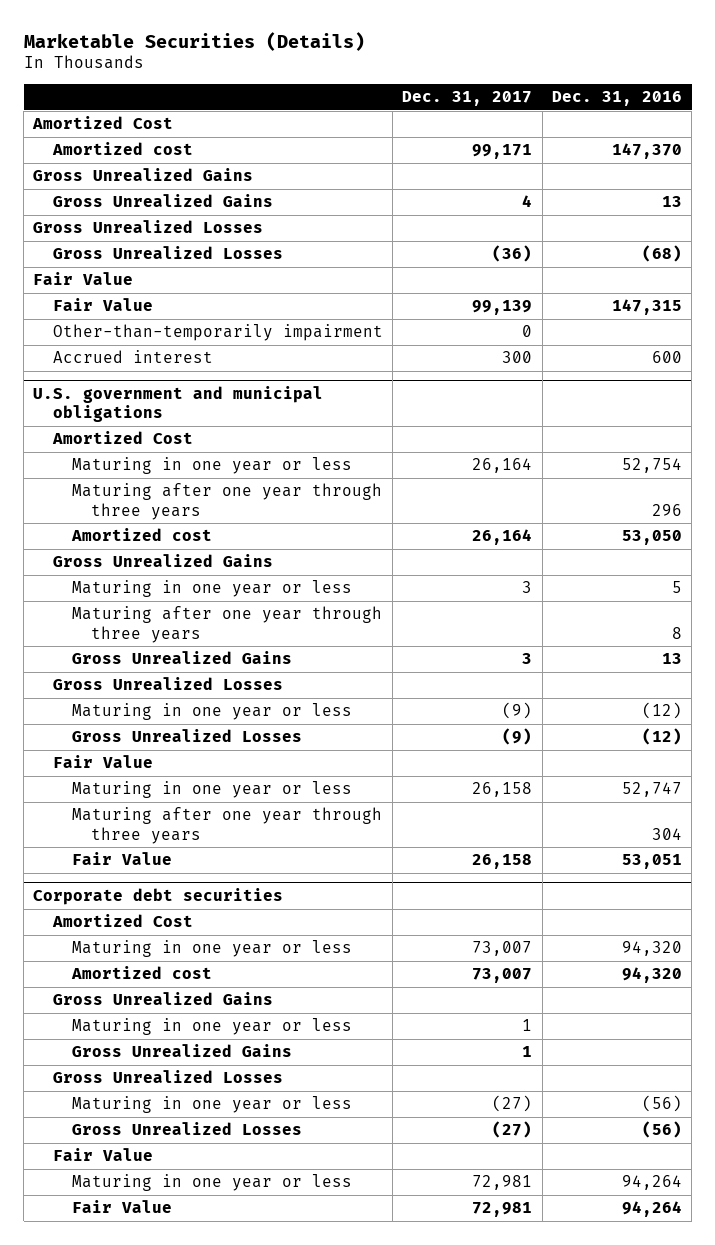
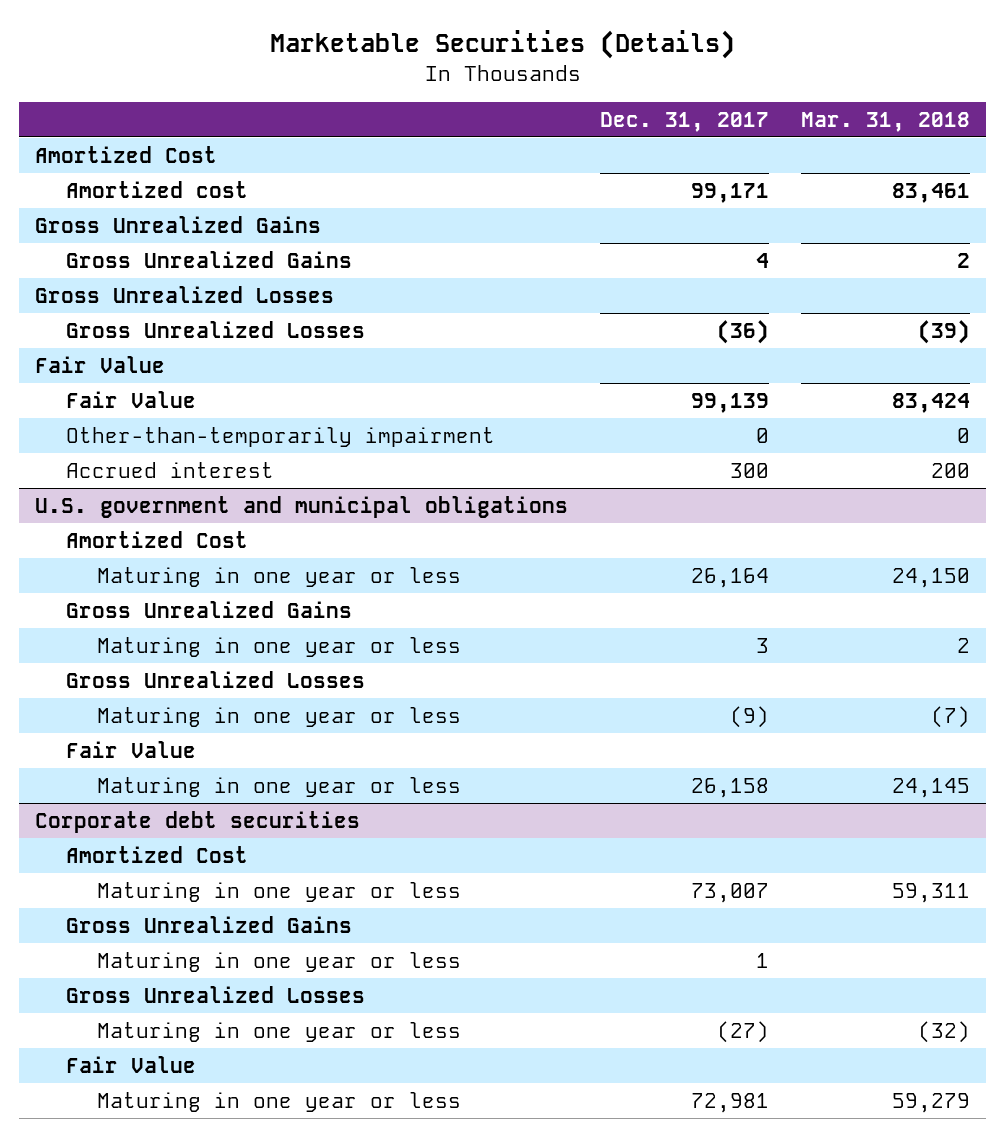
[551,91,682,107] Dec. 31, 2016 -> none
none -> [800,111,970,132] Mar. 31, 2018
[72,483,383,520] Maturing after one year through three years -> none
[71,528,213,542] Amortized cost -> none
[72,606,383,643] Maturing after one year through three years -> none
[72,651,293,665] Gross Unrealized Gains -> none
[72,729,303,743] Gross Unrealized Losses -> none
[72,807,383,844] Maturing after one year through three years -> none
[72,852,173,866] Fair Value -> none
[71,966,213,980] Amortized cost -> none
[72,1044,293,1058] Gross Unrealized Gains -> none
[72,1122,303,1136] Gross Unrealized Losses -> none
[72,1200,173,1214] Fair Value -> none

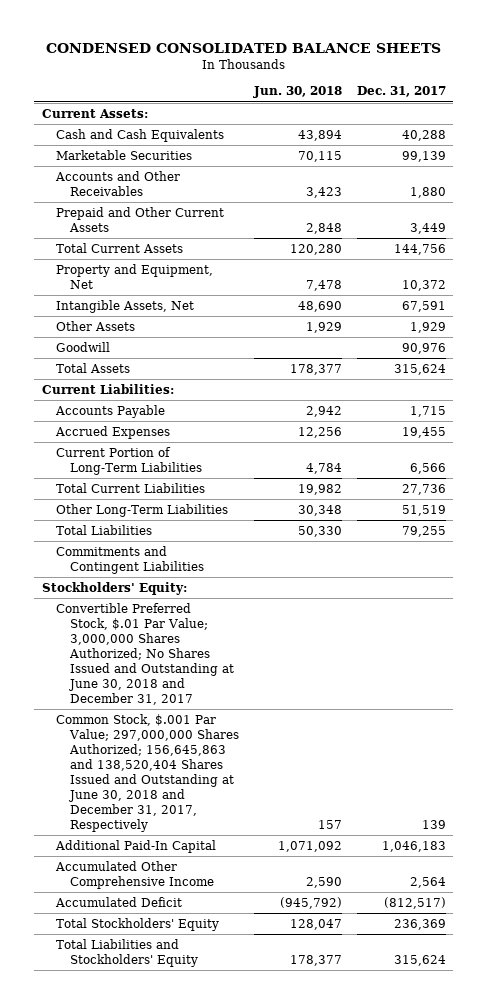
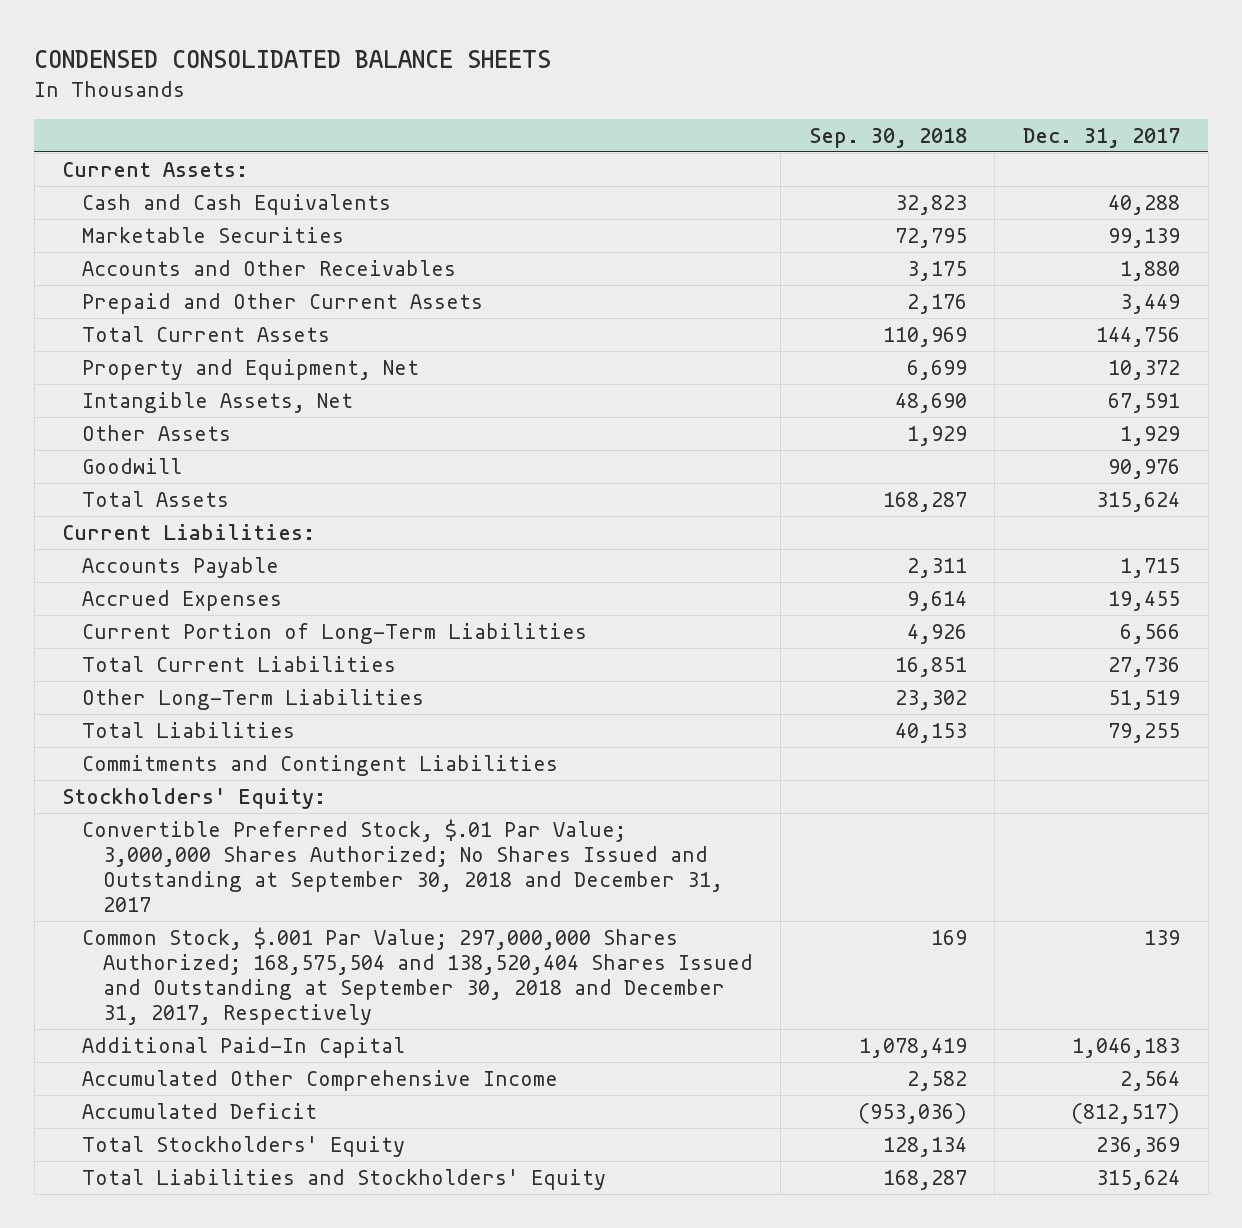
[253,86,343,99] Jun. 30, 2018 -> none
none -> [808,127,967,148] Sep. 30, 2018
[56,602,235,705] Convertible Preferred Stock, $.01 Par Value; 3,000,000 Shares Authorized; No Shares Issued and Outstanding at June 30, 2018 and December 31, 2017 -> [82,819,723,913] Convertible Preferred Stock, $.01 Par Value; 3,000,000 Shares Authorized; No Shares Issued and Outstanding at September 30, 2018 and December 31, 2017
[56,713,240,832] Common Stock, $.001 Par Value; 297,000,000 Shares Authorized; 156,645,863 and 138,520,404 Shares Issued and Outstanding at June 30, 2018 and December 31, 2017, Respectively -> [82,927,753,1026] Common Stock, $.001 Par Value; 297,000,000 Shares Authorized; 168,575,504 and 138,520,404 Shares Issued and Outstanding at September 30, 2018 and December 31, 2017, Respectively

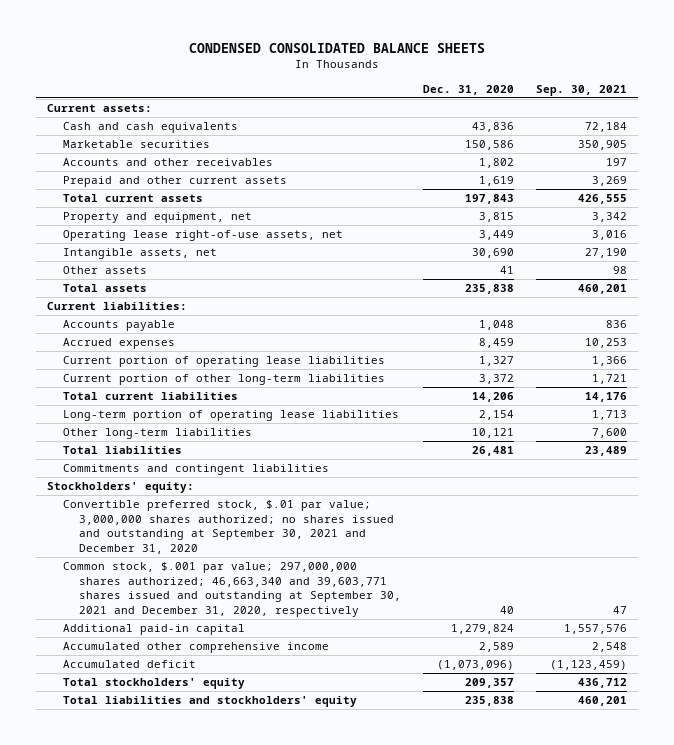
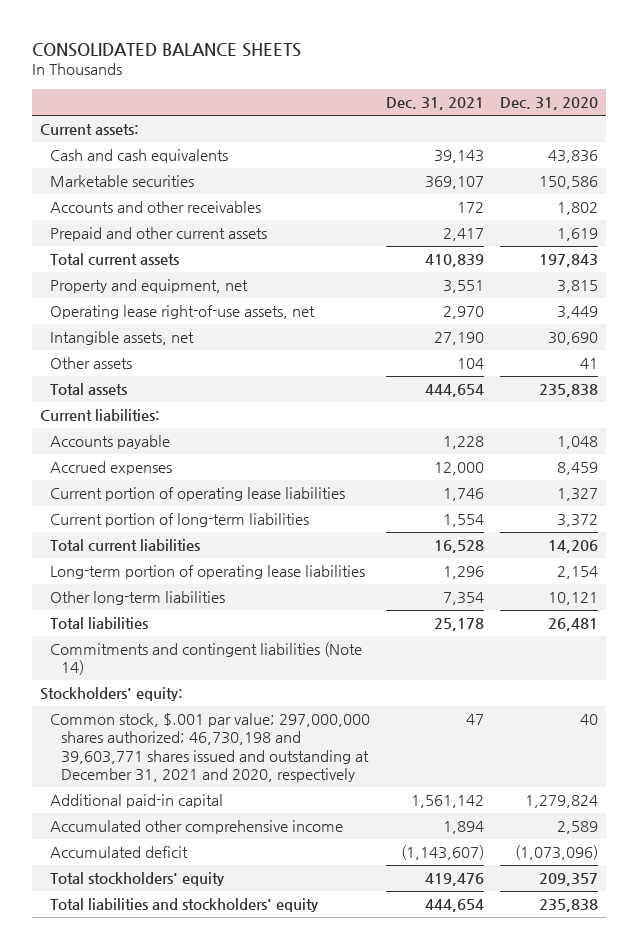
[188,43,485,54] CONDENSED CONSOLIDATED BALANCE SHEETS -> [31,42,301,57] CONSOLIDATED BALANCE SHEETS
[536,84,628,96] Sep. 30, 2021 -> none
none -> [385,97,484,111] Dec. 31, 2021
[63,374,386,386] Current portion of other long-term liabilities -> [50,513,310,528] Current portion of long-term liabilities
[63,464,330,476] Commitments and contingent liabilities -> [50,642,363,676] Commitments and contingent liabilities (Note 14)
[63,500,395,554] Convertible preferred stock, $.01 par value; 3,000,000 shares authorized; no shares issued and outstanding at September 30, 2021 and December 31, 2020 -> none
[63,562,402,617] Common stock, $.001 par value; 297,000,000 shares authorized; 46,663,340 and 39,603,771 shares issued and outstanding at September 30, 2021 and December 31, 2020, respectively -> [50,713,371,783] Common stock, $.001 par value; 297,000,000 shares authorized; 46,730,198 and 39,603,771 shares issued and outstanding at December 31, 2021 and 2020, respectively

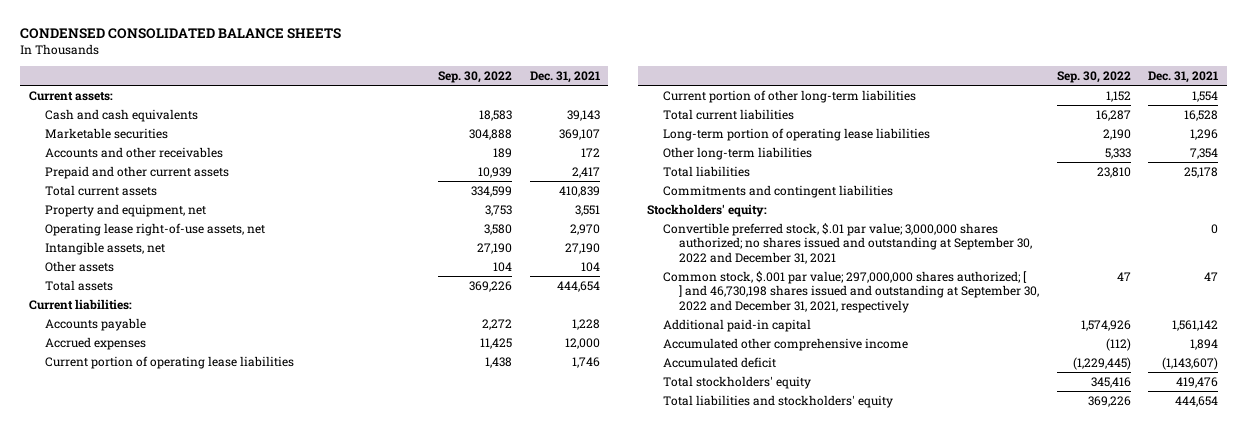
[31,42,301,57] CONSOLIDATED BALANCE SHEETS -> [19,28,341,40] CONDENSED CONSOLIDATED BALANCE SHEETS
[499,97,598,111] Dec. 31, 2020 -> none
none -> [438,71,513,84] Sep. 30, 2022
[50,513,310,528] Current portion of long-term liabilities -> [663,89,917,103] Current portion of other long-term liabilities
[50,642,363,676] Commitments and contingent liabilities (Note 14) -> [663,184,894,198] Commitments and contingent liabilities
none -> [663,222,1033,264] Convertible preferred stock, $.01 par value; 3,000,000 shares authorized; no shares issued and outstanding at September 30, 2022 and December 31, 2021
[50,713,371,783] Common stock, $.001 par value; 297,000,000 shares authorized; 46,730,198 and 39,603,771 shares issued and outstanding at December 31, 2021 and 2020, respectively -> [663,270,1040,313] Common stock, $.001 par value; 297,000,000 shares authorized; [ ] and 46,730,198 shares issued and outstanding at September 30, 2022 and December 31, 2021, respectively

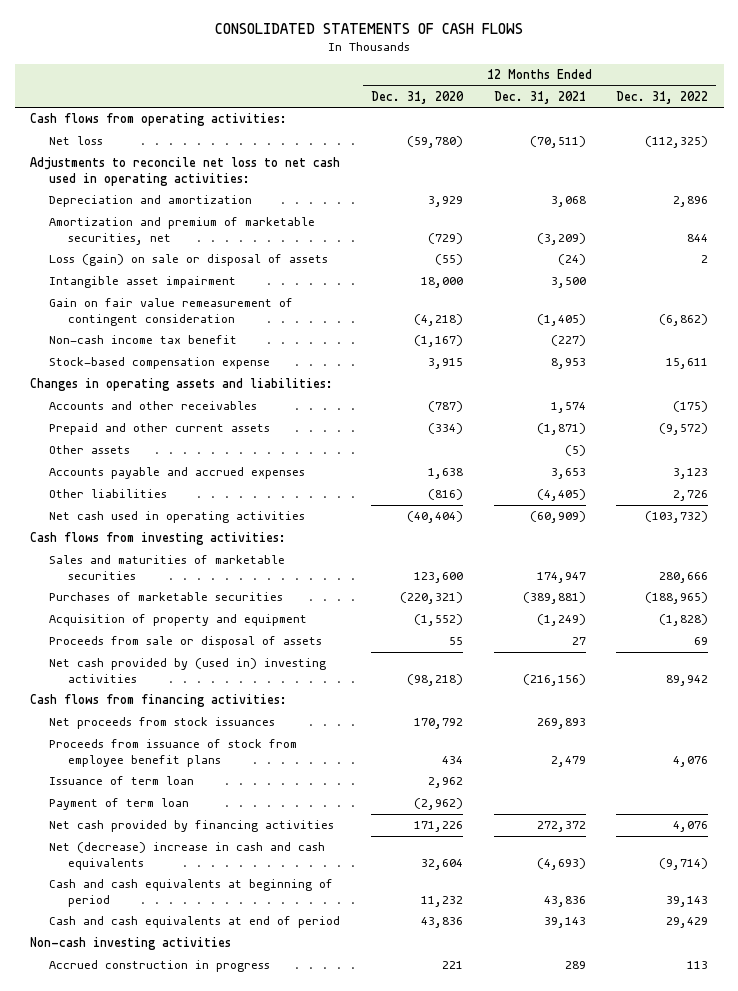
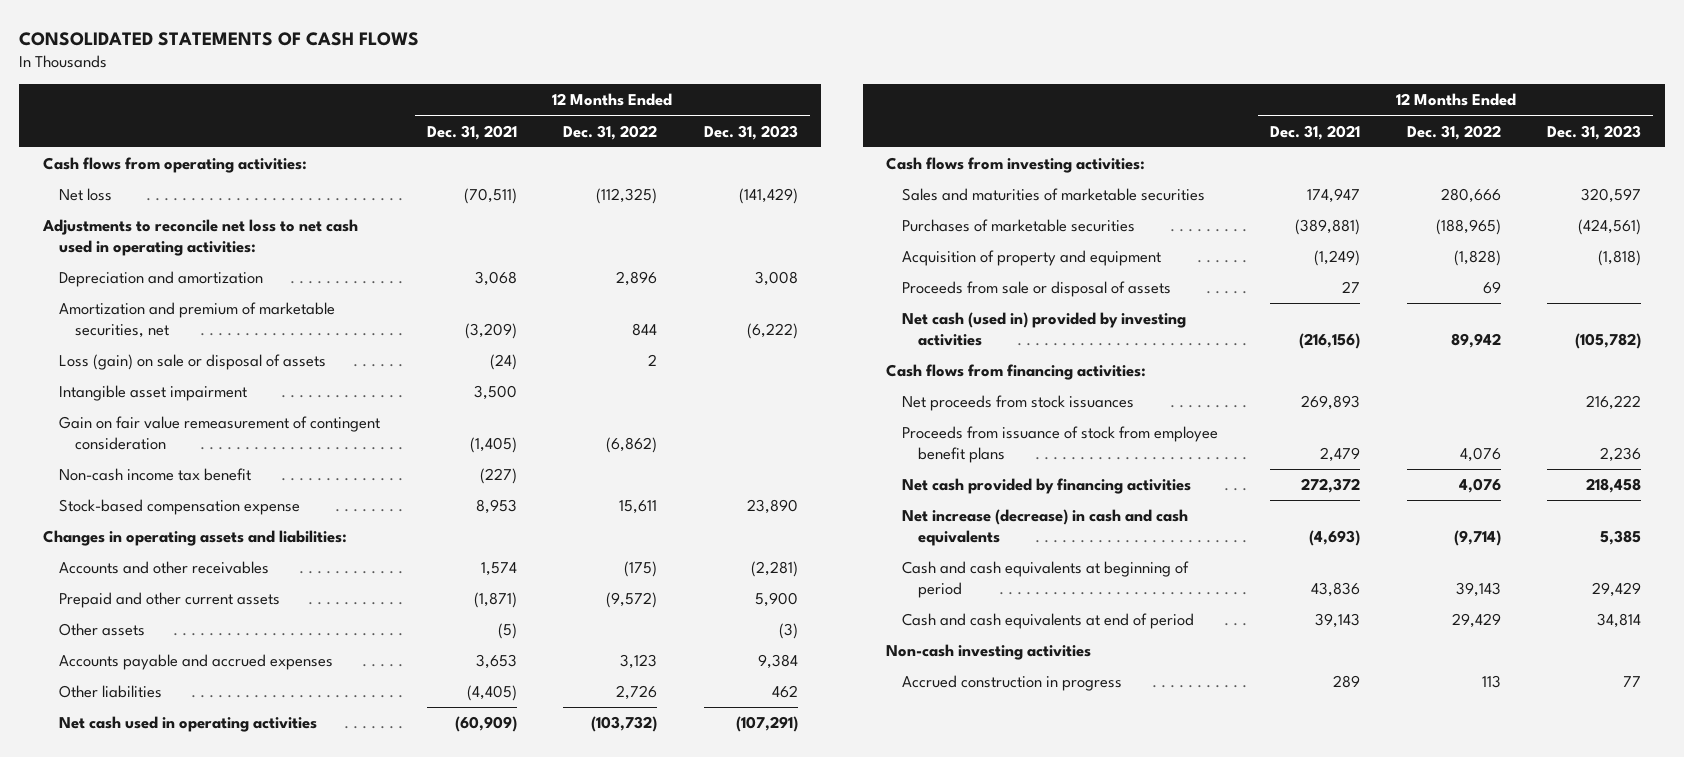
[370,90,464,104] Dec. 31, 2020 -> none
none -> [704,124,799,140] Dec. 31, 2023
[49,658,327,683] Net cash provided by (used in) investing activities -> [902,312,1187,346] Net cash (used in) provided by investing activities
[49,776,195,786] Issuance of term loan -> none
[49,798,190,811] Payment of term loan -> none
[49,842,326,870] Net (decrease) increase in cash and cash equivalents -> [902,509,1189,546] Net increase (decrease) in cash and cash equivalents

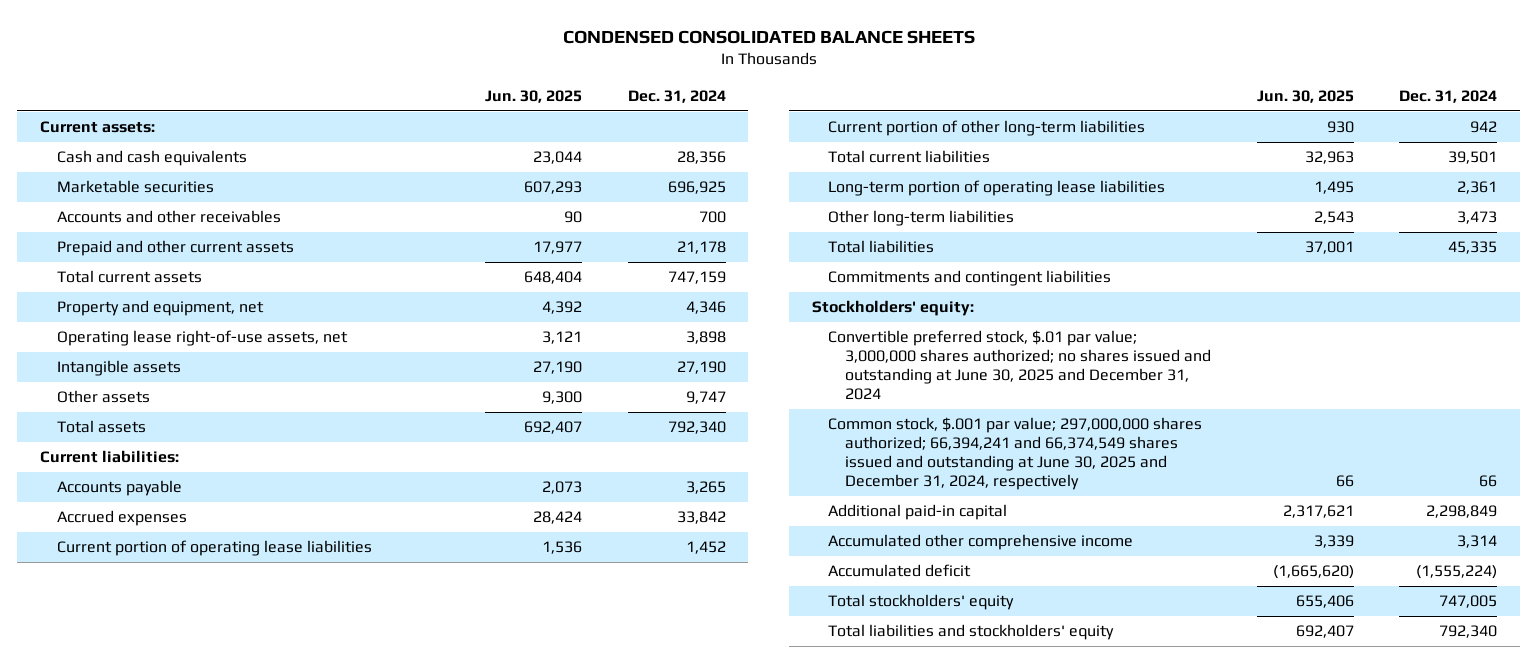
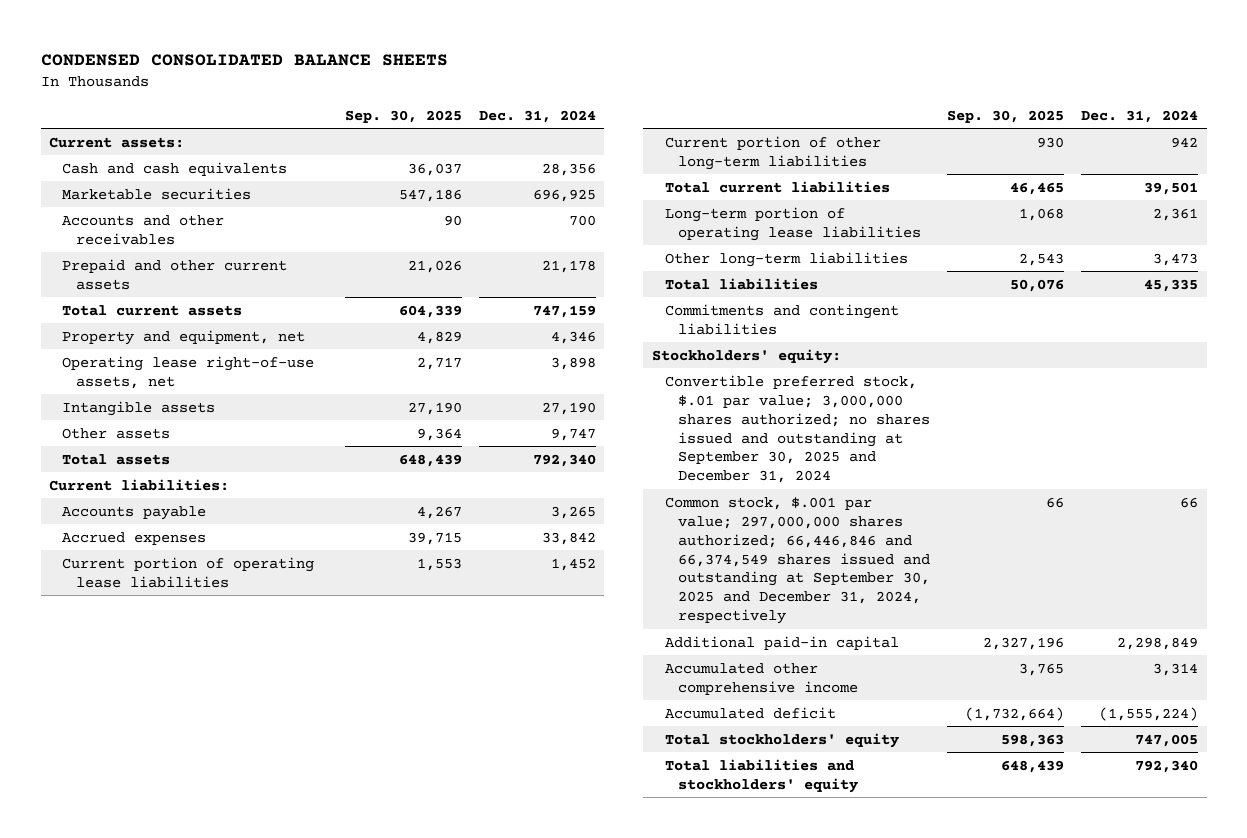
[485,89,583,103] Jun. 30, 2025 -> none
none -> [344,109,462,123] Sep. 30, 2025
[828,330,1212,400] Convertible preferred stock, $.01 par value; 3,000,000 shares authorized; no shares issued and outstanding at June 30, 2025 and December 31, 2024 -> [665,374,931,484] Convertible preferred stock, $.01 par value; 3,000,000 shares authorized; no shares issued and outstanding at September 30, 2025 and December 31, 2024
[828,417,1203,490] Common stock, $.001 par value; 297,000,000 shares authorized; 66,394,241 and 66,374,549 shares issued and outstanding at June 30, 2025 and December 31, 2024, respectively -> [665,496,931,625] Common stock, $.001 par value; 297,000,000 shares authorized; 66,446,846 and 66,374,549 shares issued and outstanding at September 30, 2025 and December 31, 2024, respectively

